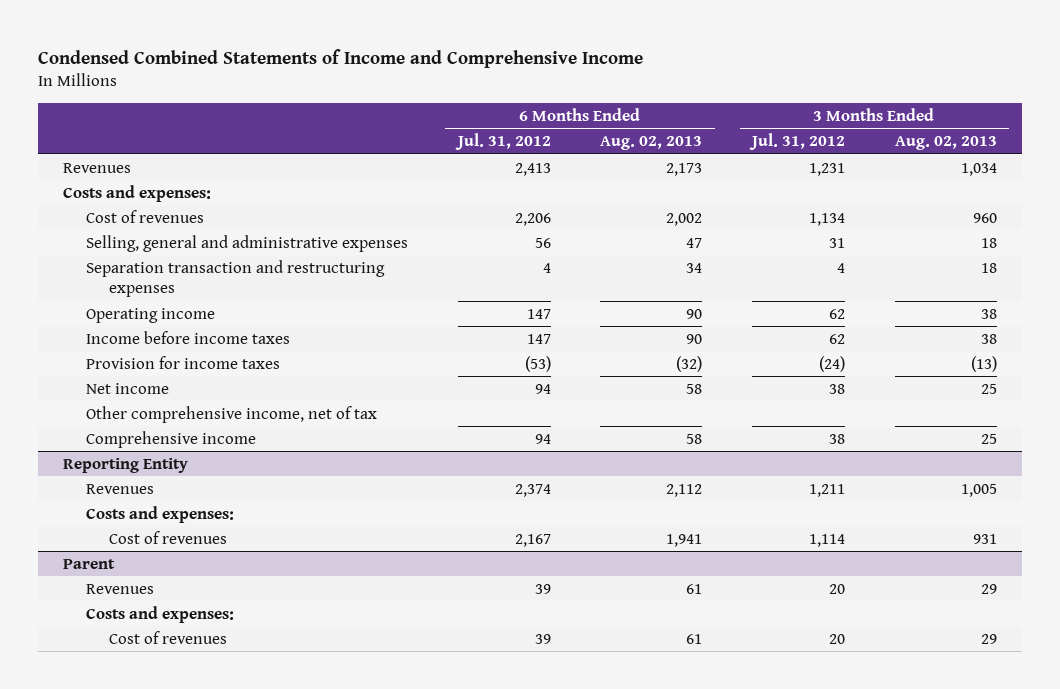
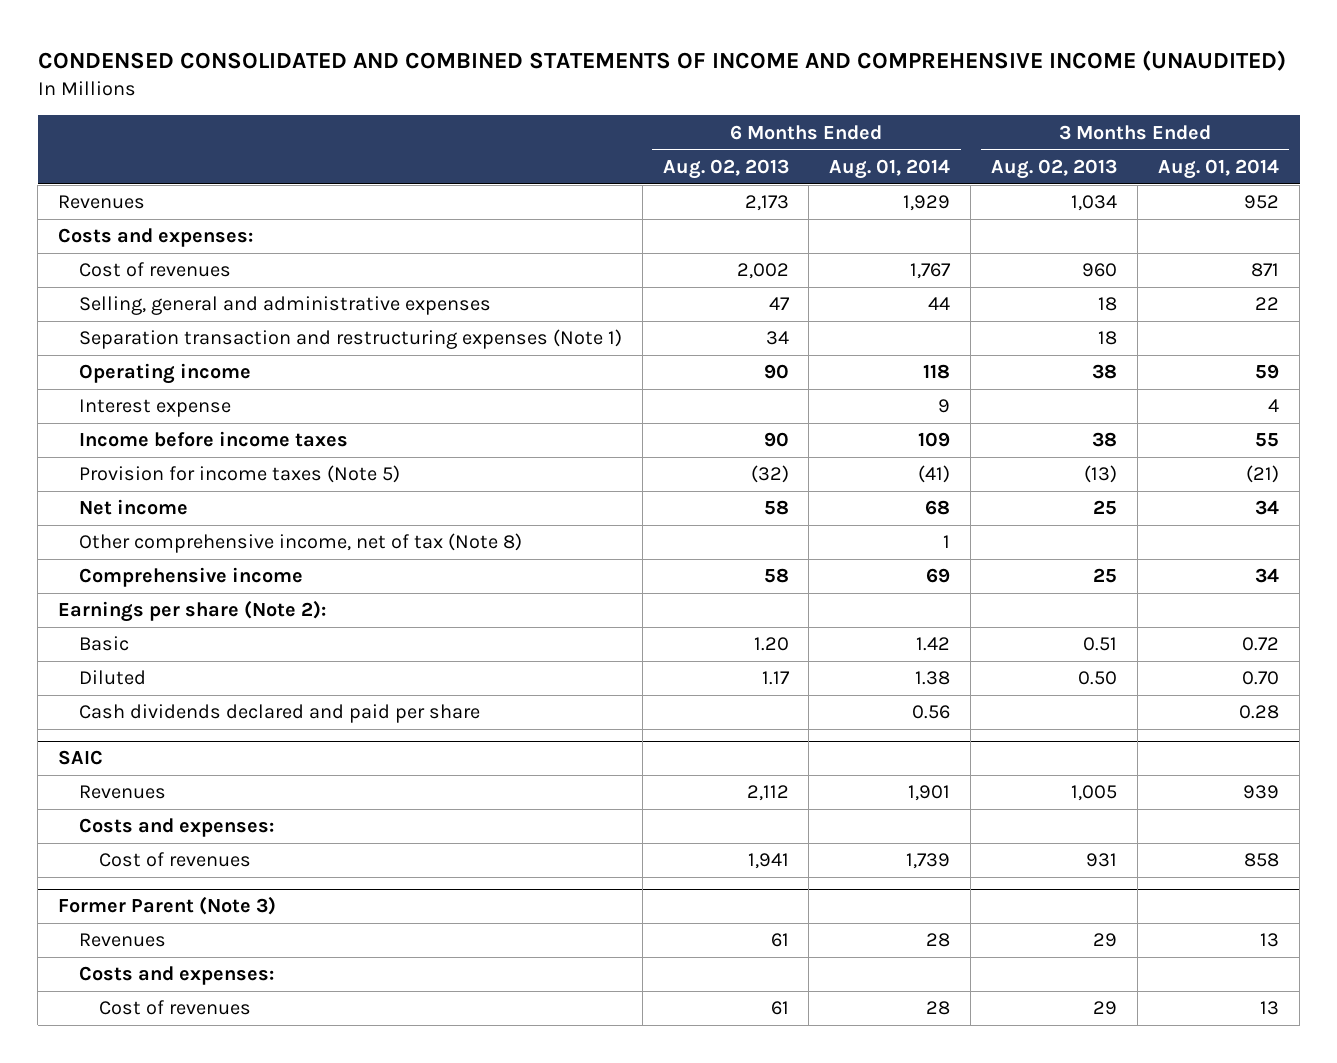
[38,48,644,68] Condensed Combined Statements of Income and Comprehensive Income -> [37,50,1286,72] CONDENSED CONSOLIDATED AND COMBINED STATEMENTS OF INCOME AND COMPREHENSIVE INCOME (UNAUDITED)
[454,133,551,151] Jul. 31, 2012 -> none
[749,133,846,151] Jul. 31, 2012 -> none
none -> [829,158,951,179] Aug. 01, 2014
none -> [1158,158,1280,179] Aug. 01, 2014
[86,259,386,298] Separation transaction and restructuring expenses -> [78,329,622,350] Separation transaction and restructuring expenses (Note 1)
none -> [78,399,231,418] Interest expense
[86,355,281,369] Provision for income taxes -> [78,465,400,484] Provision for income taxes (Note 5)
[86,405,378,423] Other comprehensive income, net of tax -> [78,533,522,554] Other comprehensive income, net of tax (Note 8)
[62,457,188,473] Reporting Entity -> none
none -> [58,600,327,623] Earnings per share (Note 2):
none -> [78,636,129,652] Basic
none -> [78,670,146,686] Diluted
none -> [78,704,480,724] Cash dividends declared and paid per share
none -> [58,750,104,766] SAIC
[62,558,115,569] Parent -> none
none -> [58,896,277,916] Former Parent (Note 3)

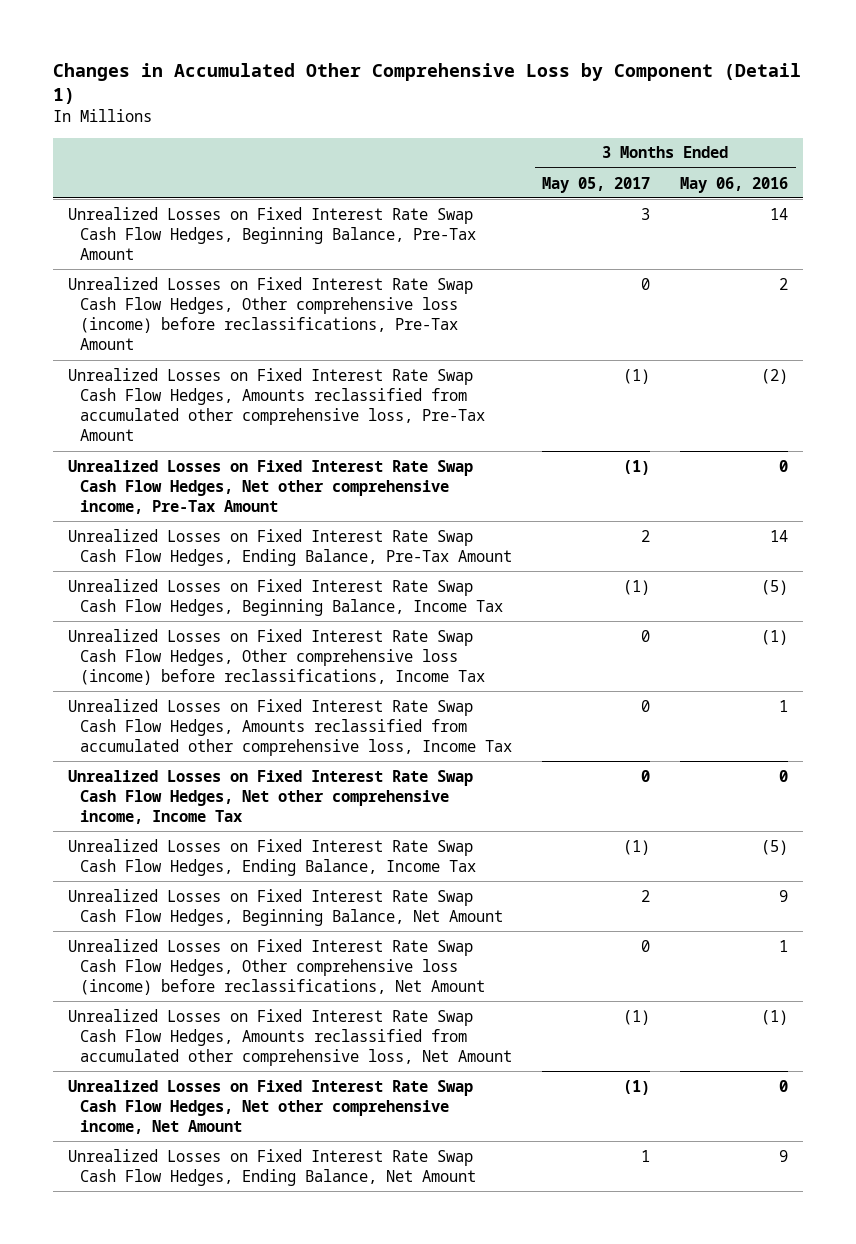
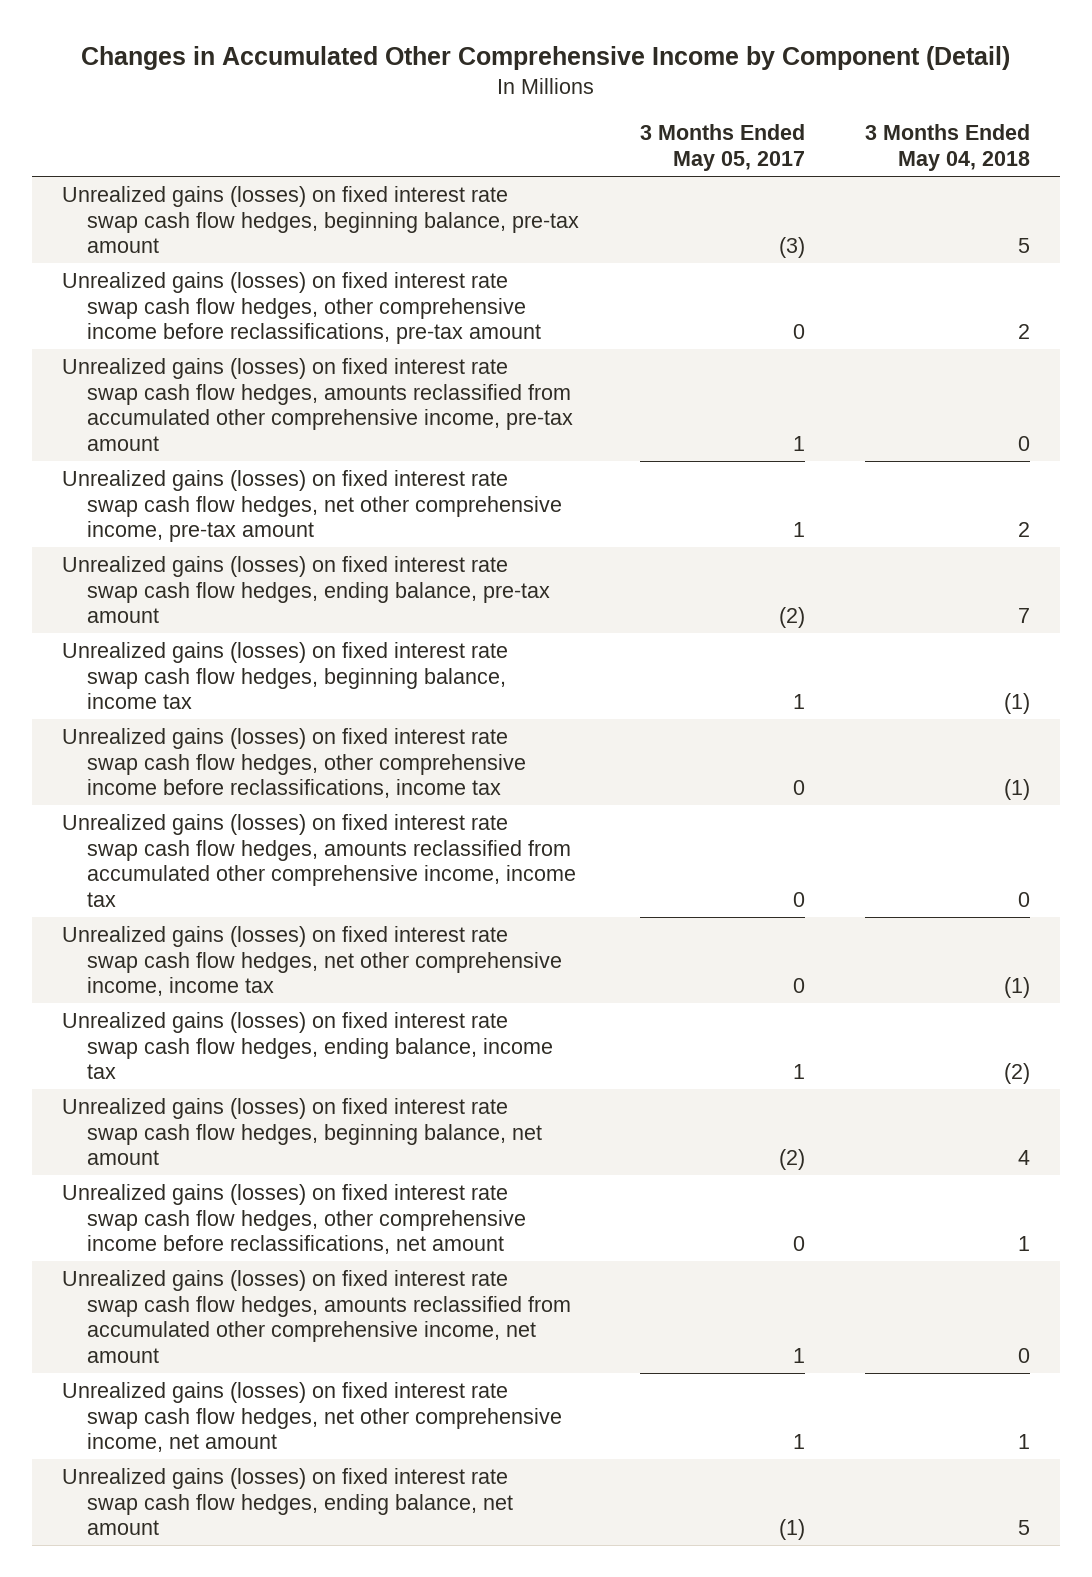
[52,63,801,105] Changes in Accumulated Other Comprehensive Loss by Component (Detail 1) -> [80,46,1010,71] Changes in Accumulated Other Comprehensive Income by Component (Detail)
[680,176,789,193] May 06, 2016 -> none
none -> [864,124,1030,172] 3 Months Ended May 04, 2018
[67,206,477,261] Unrealized Losses on Fixed Interest Rate Swap Cash Flow Hedges, Beginning Balance, Pre-Tax Amount -> [61,185,580,254] Unrealized gains (losses) on fixed interest rate swap cash flow hedges, beginning balance, pre-tax amount
[641,207,651,220] 3 -> [778,237,805,259] (3)
[67,276,473,351] Unrealized Losses on Fixed Interest Rate Swap Cash Flow Hedges, Other comprehensive loss (income) before reclassifications, Pre-Tax Amount -> [61,271,542,345] Unrealized gains (losses) on fixed interest rate swap cash flow hedges, other comprehensive income before reclassifications, pre-tax amount
[67,367,486,442] Unrealized Losses on Fixed Interest Rate Swap Cash Flow Hedges, Amounts reclassified from accumulated other comprehensive loss, Pre-Tax Amount -> [61,357,574,452] Unrealized gains (losses) on fixed interest rate swap cash flow hedges, amounts reclassified from accumulated other comprehensive income, pre-tax amount
[623,368,651,384] (1) -> [792,436,805,452] 1
[67,459,473,515] Unrealized Losses on Fixed Interest Rate Swap Cash Flow Hedges, Net other comprehensive income, Pre-Tax Amount -> [61,469,563,543] Unrealized gains (losses) on fixed interest rate swap cash flow hedges, net other comprehensive income, pre-tax amount
[623,459,651,475] (1) -> [792,522,805,538] 1
[67,528,513,566] Unrealized Losses on Fixed Interest Rate Swap Cash Flow Hedges, Ending Balance, Pre-Tax Amount -> [61,555,551,624] Unrealized gains (losses) on fixed interest rate swap cash flow hedges, ending balance, pre-tax amount
[641,529,651,542] 2 -> [778,607,805,629] (2)
[67,578,504,616] Unrealized Losses on Fixed Interest Rate Swap Cash Flow Hedges, Beginning Balance, Income Tax -> [61,641,508,710] Unrealized gains (losses) on fixed interest rate swap cash flow hedges, beginning balance, income tax
[623,579,651,595] (1) -> [792,694,805,710] 1
[67,628,486,686] Unrealized Losses on Fixed Interest Rate Swap Cash Flow Hedges, Other comprehensive loss (income) before reclassifications, Income Tax -> [61,727,527,799] Unrealized gains (losses) on fixed interest rate swap cash flow hedges, other comprehensive income before reclassifications, income tax
[67,698,513,757] Unrealized Losses on Fixed Interest Rate Swap Cash Flow Hedges, Amounts reclassified from accumulated other comprehensive loss, Income Tax -> [61,813,577,908] Unrealized gains (losses) on fixed interest rate swap cash flow hedges, amounts reclassified from accumulated other comprehensive income, income tax
[67,769,473,825] Unrealized Losses on Fixed Interest Rate Swap Cash Flow Hedges, Net other comprehensive income, Income Tax -> [61,925,563,997] Unrealized gains (losses) on fixed interest rate swap cash flow hedges, net other comprehensive income, income tax
[67,838,477,876] Unrealized Losses on Fixed Interest Rate Swap Cash Flow Hedges, Ending Balance, Income Tax -> [61,1011,554,1080] Unrealized gains (losses) on fixed interest rate swap cash flow hedges, ending balance, income tax
[623,839,651,855] (1) -> [792,1064,805,1080] 1
[67,888,504,926] Unrealized Losses on Fixed Interest Rate Swap Cash Flow Hedges, Beginning Balance, Net Amount -> [61,1097,543,1166] Unrealized gains (losses) on fixed interest rate swap cash flow hedges, beginning balance, net amount
[641,889,651,902] 2 -> [778,1149,805,1171] (2)
[67,938,486,996] Unrealized Losses on Fixed Interest Rate Swap Cash Flow Hedges, Other comprehensive loss (income) before reclassifications, Net Amount -> [61,1183,527,1255] Unrealized gains (losses) on fixed interest rate swap cash flow hedges, other comprehensive income before reclassifications, net amount
[67,1008,513,1067] Unrealized Losses on Fixed Interest Rate Swap Cash Flow Hedges, Amounts reclassified from accumulated other comprehensive loss, Net Amount -> [61,1269,572,1364] Unrealized gains (losses) on fixed interest rate swap cash flow hedges, amounts reclassified from accumulated other comprehensive income, net amount
[623,1009,651,1025] (1) -> [792,1348,805,1364] 1
[67,1079,473,1135] Unrealized Losses on Fixed Interest Rate Swap Cash Flow Hedges, Net other comprehensive income, Net Amount -> [61,1381,563,1453] Unrealized gains (losses) on fixed interest rate swap cash flow hedges, net other comprehensive income, net amount
[623,1079,651,1095] (1) -> [792,1434,805,1450] 1
[67,1148,477,1186] Unrealized Losses on Fixed Interest Rate Swap Cash Flow Hedges, Ending Balance, Net Amount -> [61,1467,514,1536] Unrealized gains (losses) on fixed interest rate swap cash flow hedges, ending balance, net amount
[641,1149,651,1162] 1 -> [778,1519,805,1541] (1)

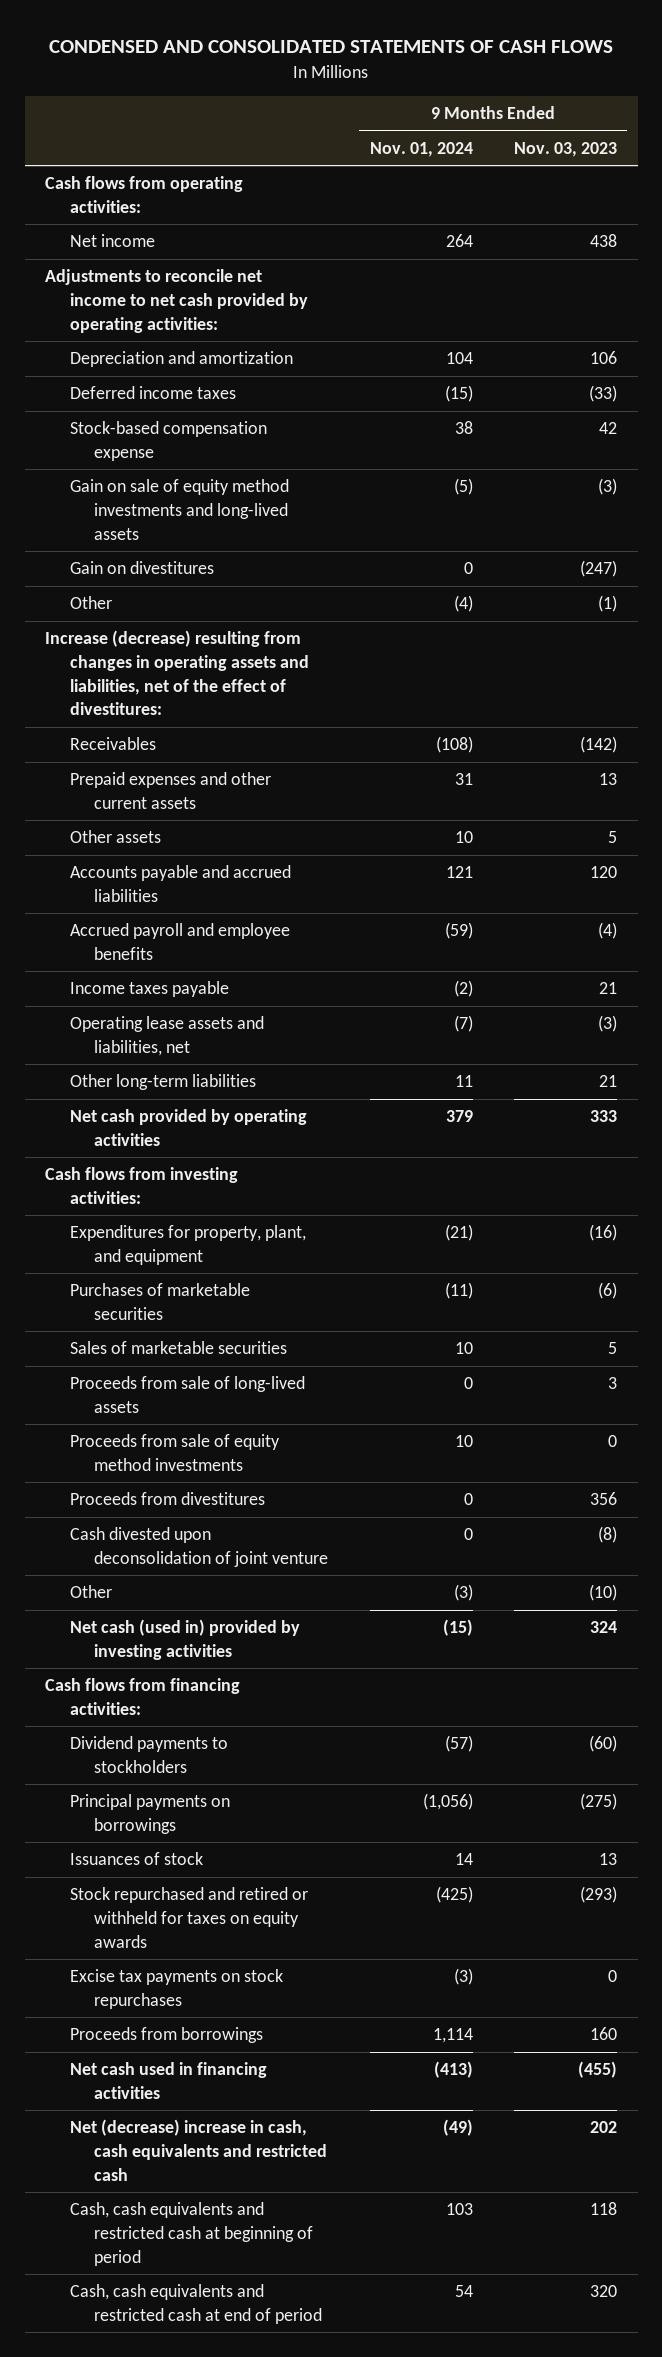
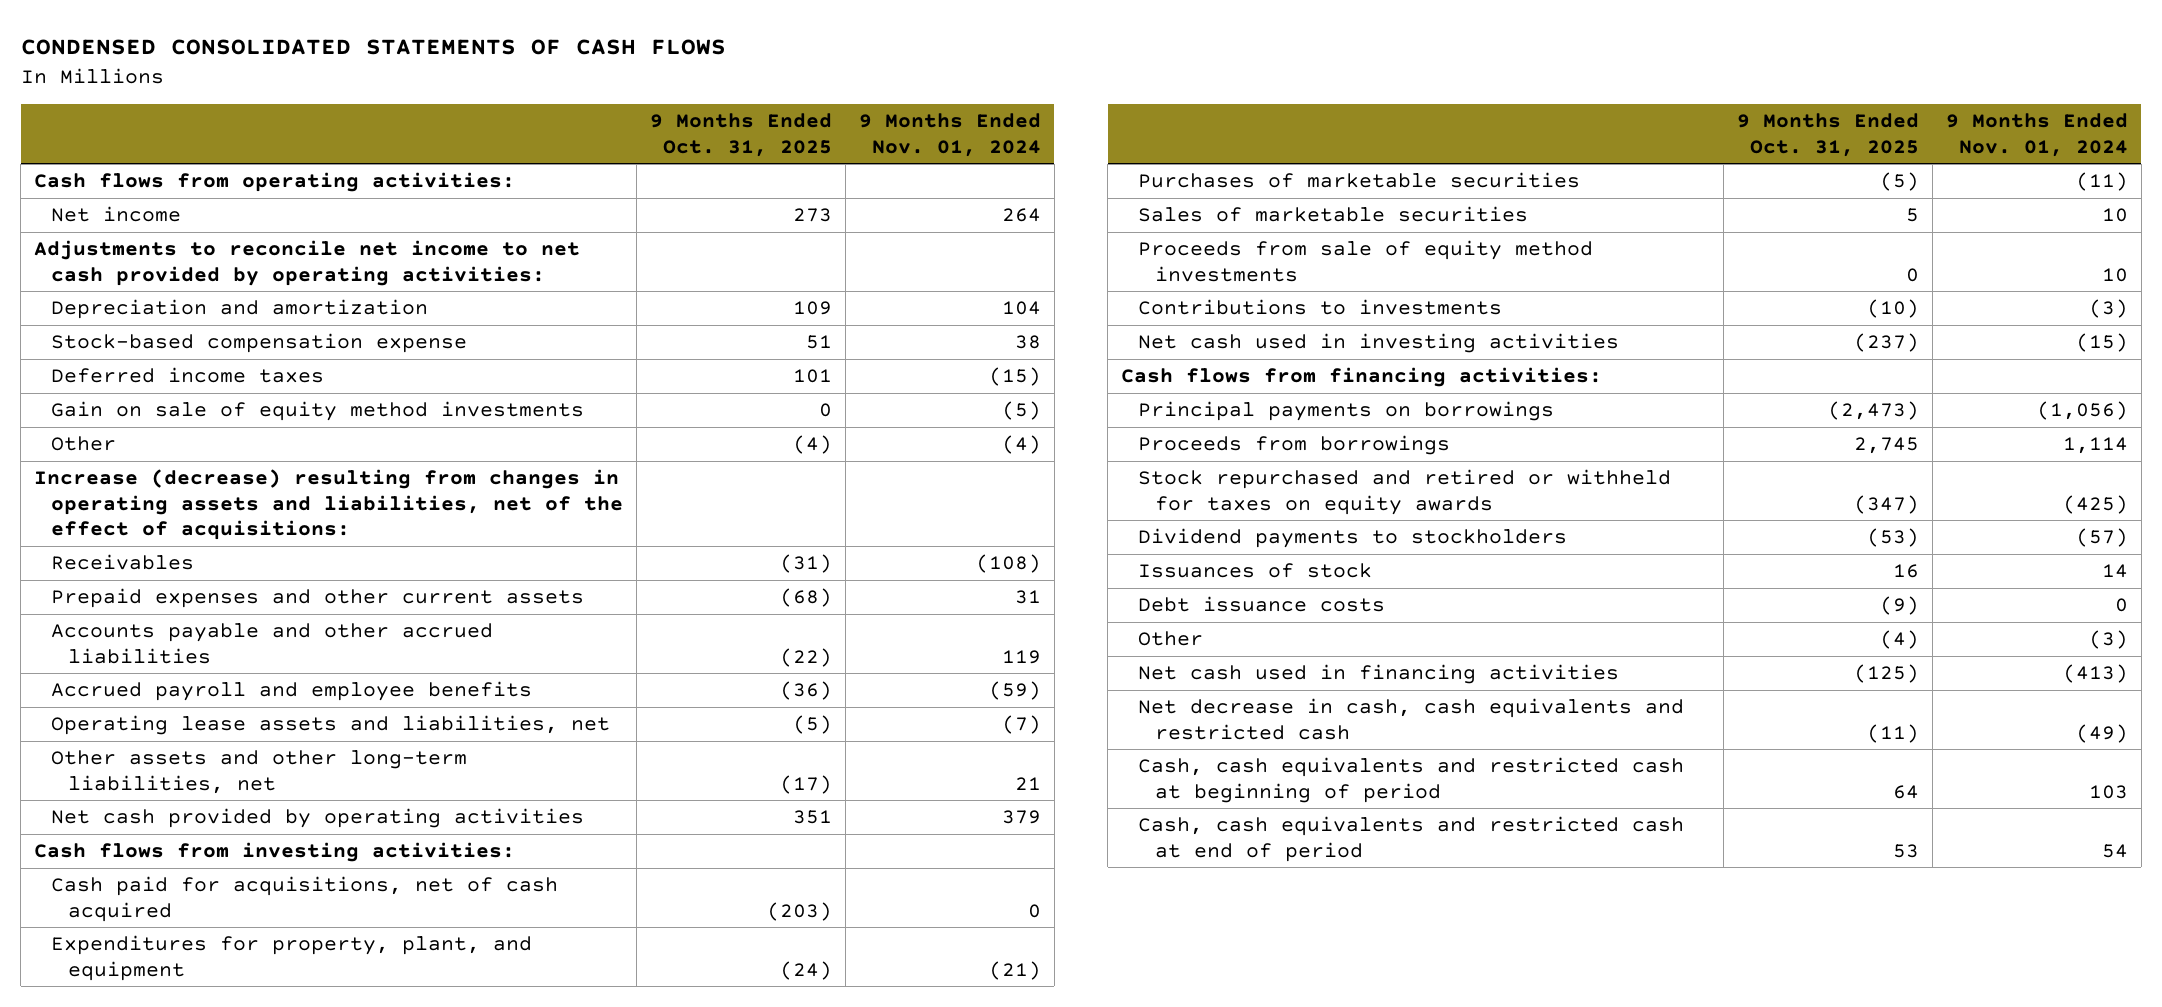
[49,39,614,53] CONDENSED AND CONSOLIDATED STATEMENTS OF CASH FLOWS -> [20,38,726,55] CONDENSED CONSOLIDATED STATEMENTS OF CASH FLOWS
[514,141,618,157] Nov. 03, 2023 -> none
none -> [650,113,833,157] 9 Months Ended Oct. 31, 2025
[69,561,214,575] Gain on divestitures -> none
[69,386,236,400] Deferred income taxes -> [51,367,325,384] Deferred income taxes
[69,479,289,540] Gain on sale of equity method investments and long-lived assets -> [51,401,585,422] Gain on sale of equity method investments
[45,630,309,716] Increase (decrease) resulting from changes in operating assets and liabilities, net of the effect of divestitures: -> [34,469,624,540] Increase (decrease) resulting from changes in operating assets and liabilities, net of the effect of acquisitions:
[69,830,161,844] Other assets -> none
[69,865,291,902] Accounts payable and accrued liabilities -> [51,623,494,664] Accounts payable and other accrued liabilities
[445,866,473,879] 121 -> [1002,649,1042,664] 119
[69,981,229,998] Income taxes payable -> none
[69,1074,256,1091] Other long-term liabilities -> [51,750,468,794] Other assets and other long-term liabilities, net
[454,1075,473,1088] 11 -> [1015,776,1042,790] 21
none -> [51,876,559,922] Cash paid for acquisitions, net of cash acquired
[69,1376,305,1413] Proceeds from sale of long-lived assets -> none
[69,1492,265,1506] Proceeds from divestitures -> none
[69,1527,329,1567] Cash divested upon deconsolidation of joint venture -> none
none -> [1138,299,1503,316] Contributions to investments
[69,1619,300,1660] Net cash (used in) provided by investing activities -> [1138,333,1620,354] Net cash used in investing activities
[69,1969,283,2009] Excise tax payments on stock repurchases -> none
[69,1887,308,1948] Stock repurchased and retired or withheld for taxes on equity awards -> [1138,469,1672,515] Stock repurchased and retired or withheld for taxes on equity awards
[69,1736,228,1773] Dividend payments to stockholders -> [1138,528,1568,549] Dividend payments to stockholders
[69,1852,203,1866] Issuances of stock -> [1138,563,1373,579] Issuances of stock
none -> [1138,596,1386,613] Debt issuance costs
[69,1585,112,1599] Other -> [1138,631,1204,647] Other
[69,2119,328,2181] Net (decrease) increase in cash, cash equivalents and restricted cash -> [1138,698,1685,740] Net decrease in cash, cash equivalents and restricted cash

